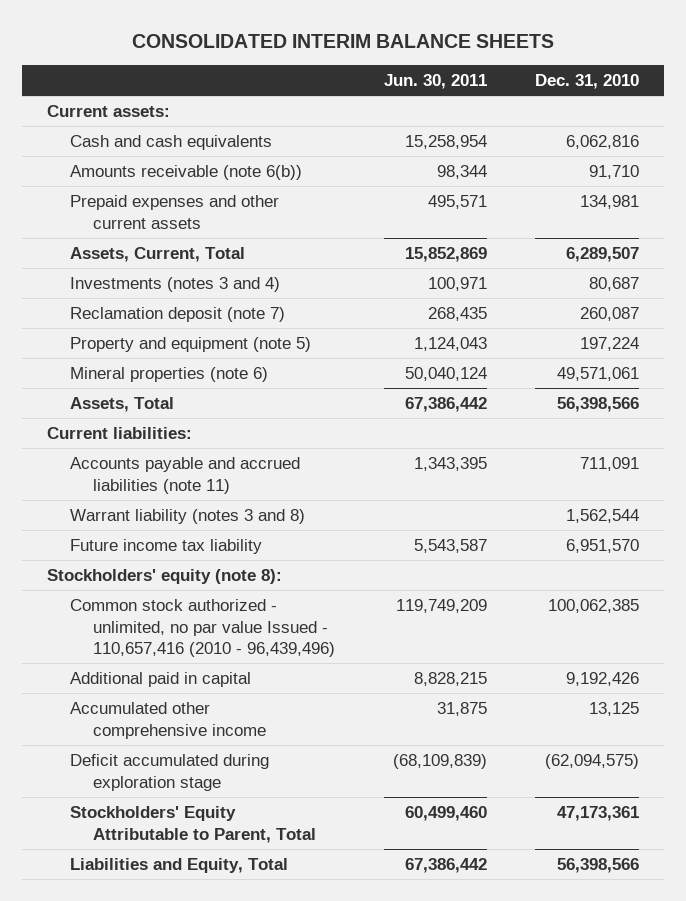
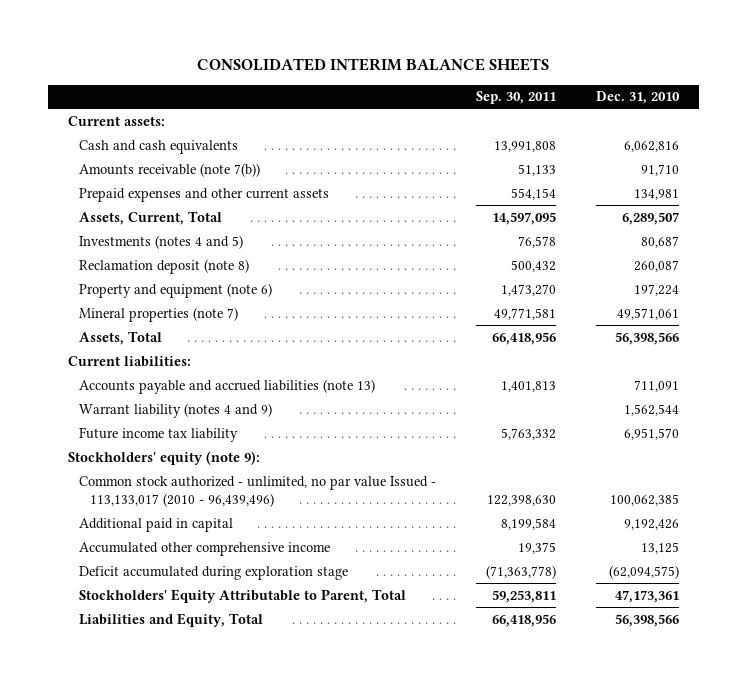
[383,73,487,89] Jun. 30, 2011 -> none
none -> [475,91,556,105] Sep. 30, 2011
[69,164,302,180] Amounts receivable (note 6(b)) -> [78,162,260,177] Amounts receivable (note 7(b))
[69,276,280,292] Investments (notes 3 and 4) -> [78,234,243,249] Investments (notes 4 and 5)
[69,306,285,322] Reclamation deposit (note 7) -> [78,258,249,274] Reclamation deposit (note 8)
[69,336,311,352] Property and equipment (note 5) -> [78,282,272,298] Property and equipment (note 6)
[69,366,268,382] Mineral properties (note 6) -> [78,306,238,322] Mineral properties (note 7)
[69,456,300,494] Accounts payable and accrued liabilities (note 11) -> [78,378,375,394] Accounts payable and accrued liabilities (note 13)
[69,508,305,524] Warrant liability (notes 3 and 8) -> [78,402,272,418] Warrant liability (notes 4 and 9)
[46,568,282,584] Stockholders' equity (note 8): -> [67,450,260,465] Stockholders' equity (note 9):
[69,598,335,658] Common stock authorized - unlimited, no par value Issued - 110,657,416 (2010 - 96,439,496) -> [78,475,436,508] Common stock authorized - unlimited, no par value Issued - 113,133,017 (2010 - 96,439,496)

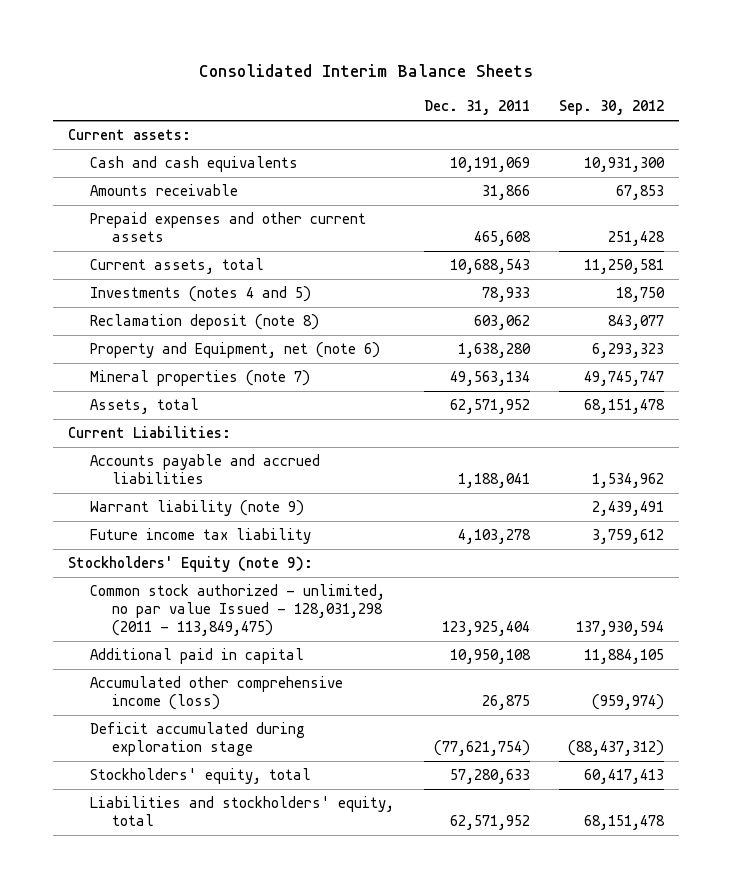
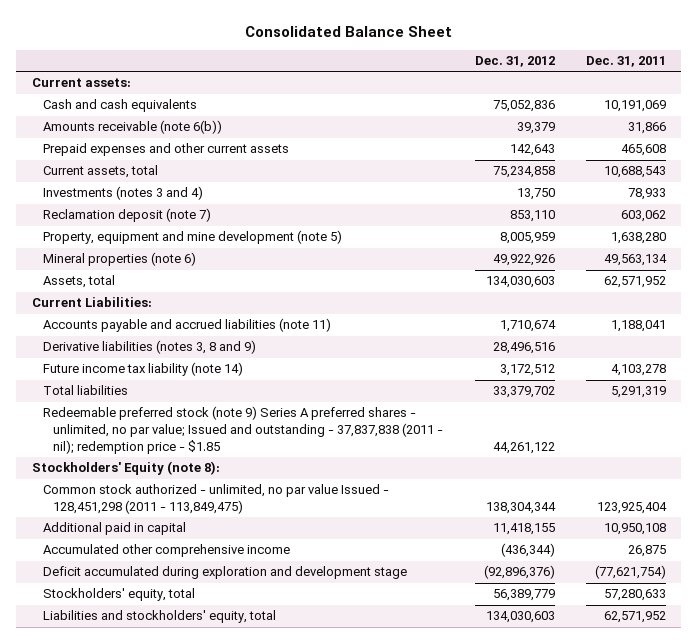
[198,63,533,77] Consolidated Interim Balance Sheets -> [244,25,452,37] Consolidated Balance Sheet
[559,100,665,116] Sep. 30, 2012 -> none
none -> [474,56,555,68] Dec. 31, 2012
[89,184,238,197] Amounts receivable -> [42,120,222,135] Amounts receivable (note 6(b))
[89,286,311,303] Investments (notes 4 and 5) -> [42,186,203,201] Investments (notes 3 and 4)
[89,314,319,331] Reclamation deposit (note 8) -> [42,208,211,223] Reclamation deposit (note 7)
[89,342,380,359] Property and Equipment, net (note 6) -> [42,230,342,245] Property, equipment and mine development (note 5)
[89,370,310,387] Mineral properties (note 7) -> [42,252,196,267] Mineral properties (note 6)
[89,500,304,517] Warrant liability (note 9) -> none
[89,454,320,485] Accounts payable and accrued liabilities -> [42,318,331,333] Accounts payable and accrued liabilities (note 11)
none -> [42,340,256,355] Derivative liabilities (notes 3, 8 and 9)
[89,528,311,545] Future income tax liability -> [42,362,243,377] Future income tax liability (note 14)
none -> [42,385,128,396] Total liabilities
none -> [42,406,444,454] Redeemable preferred stock (note 9) Series A preferred shares - unlimited, no par value; Issued and outstanding - 37,837,838 (2011 - nil); redemption price - $1.85
[67,556,313,573] Stockholders' Equity (note 9): -> [32,461,221,476] Stockholders' Equity (note 8):
[89,584,385,636] Common stock authorized - unlimited, no par value Issued - 128,031,298 (2011 - 113,849,475) -> [42,484,389,515] Common stock authorized - unlimited, no par value Issued - 128,451,298 (2011 - 113,849,475)
[89,676,343,711] Accumulated other comprehensive income (loss) -> [42,544,290,558] Accumulated other comprehensive income
[89,722,305,757] Deficit accumulated during exploration stage -> [42,566,407,580] Deficit accumulated during exploration and development stage

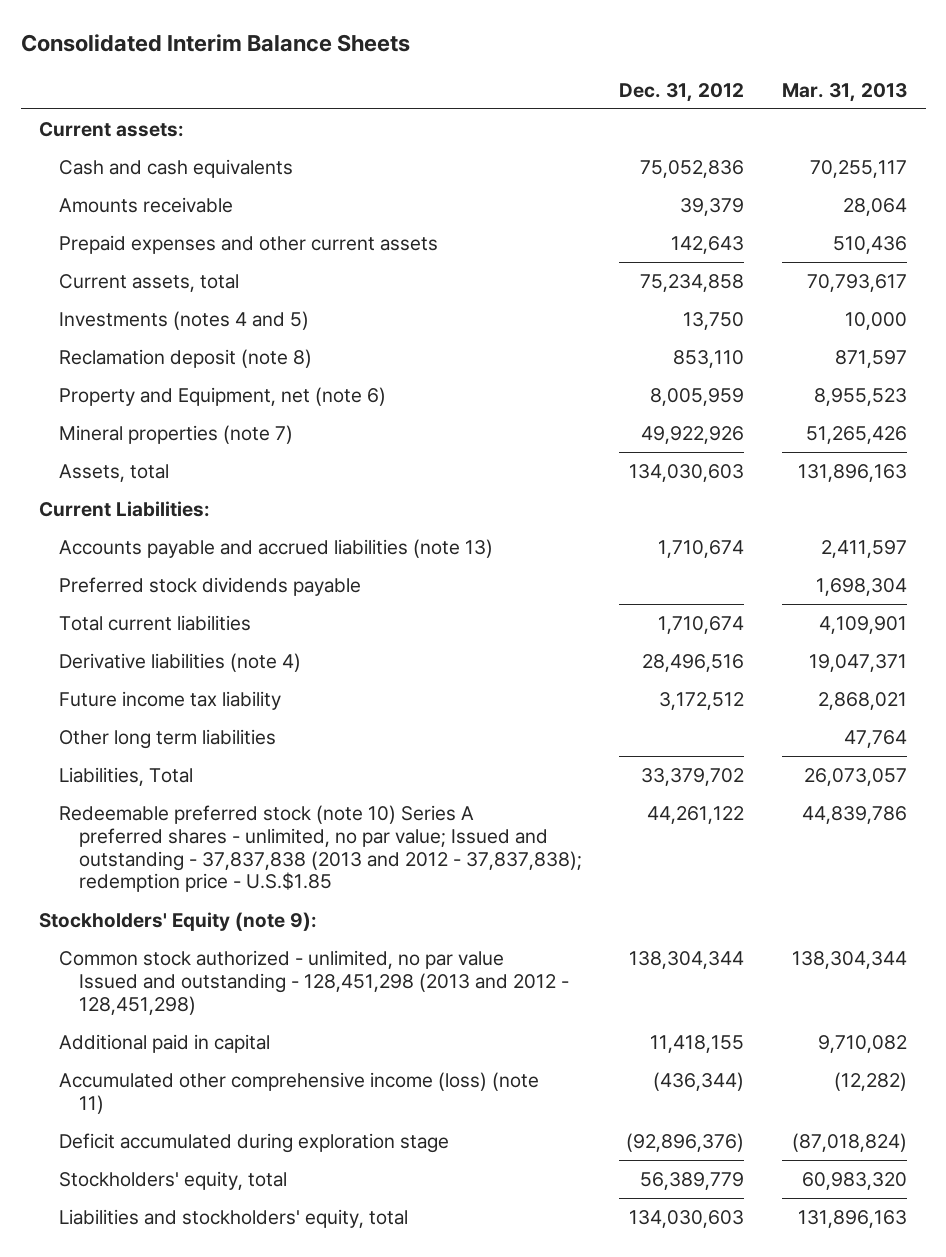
[244,25,452,37] Consolidated Balance Sheet -> [20,33,410,52] Consolidated Interim Balance Sheets
[585,56,666,68] Dec. 31, 2011 -> none
none -> [782,82,908,102] Mar. 31, 2013
[42,120,222,135] Amounts receivable (note 6(b)) -> [59,197,234,214] Amounts receivable
[42,186,203,201] Investments (notes 3 and 4) -> [59,311,310,331] Investments (notes 4 and 5)
[42,208,211,223] Reclamation deposit (note 7) -> [59,349,313,369] Reclamation deposit (note 8)
[42,230,342,245] Property, equipment and mine development (note 5) -> [59,387,387,407] Property and Equipment, net (note 6)
[42,252,196,267] Mineral properties (note 6) -> [59,425,294,445] Mineral properties (note 7)
[42,318,331,333] Accounts payable and accrued liabilities (note 11) -> [59,539,494,559] Accounts payable and accrued liabilities (note 13)
none -> [59,577,362,597] Preferred stock dividends payable
none -> [59,615,252,632] Total current liabilities
[42,340,256,355] Derivative liabilities (notes 3, 8 and 9) -> [59,653,302,673] Derivative liabilities (note 4)
[42,362,243,377] Future income tax liability (note 14) -> [59,691,282,711] Future income tax liability
none -> [59,729,277,750] Other long term liabilities
[42,385,128,396] Total liabilities -> [59,767,194,787] Liabilities, Total
[42,406,444,454] Redeemable preferred stock (note 9) Series A preferred shares - unlimited, no par value; Issued and outstanding - 37,837,838 (2011 - nil); redemption price - $1.85 -> [59,805,582,893] Redeemable preferred stock (note 10) Series A preferred shares - unlimited, no par value; Issued and outstanding - 37,837,838 (2013 and 2012 - 37,837,838); redemption price - U.S.$1.85
[32,461,221,476] Stockholders' Equity (note 8): -> [39,912,318,932] Stockholders' Equity (note 9):
[42,484,389,515] Common stock authorized - unlimited, no par value Issued - 128,451,298 (2011 - 113,849,475) -> [59,950,569,1015] Common stock authorized - unlimited, no par value Issued and outstanding - 128,451,298 (2013 and 2012 - 128,451,298)
[42,544,290,558] Accumulated other comprehensive income -> [59,1072,540,1114] Accumulated other comprehensive income (loss) (note 11)
[42,566,407,580] Deficit accumulated during exploration and development stage -> [59,1133,450,1154] Deficit accumulated during exploration stage

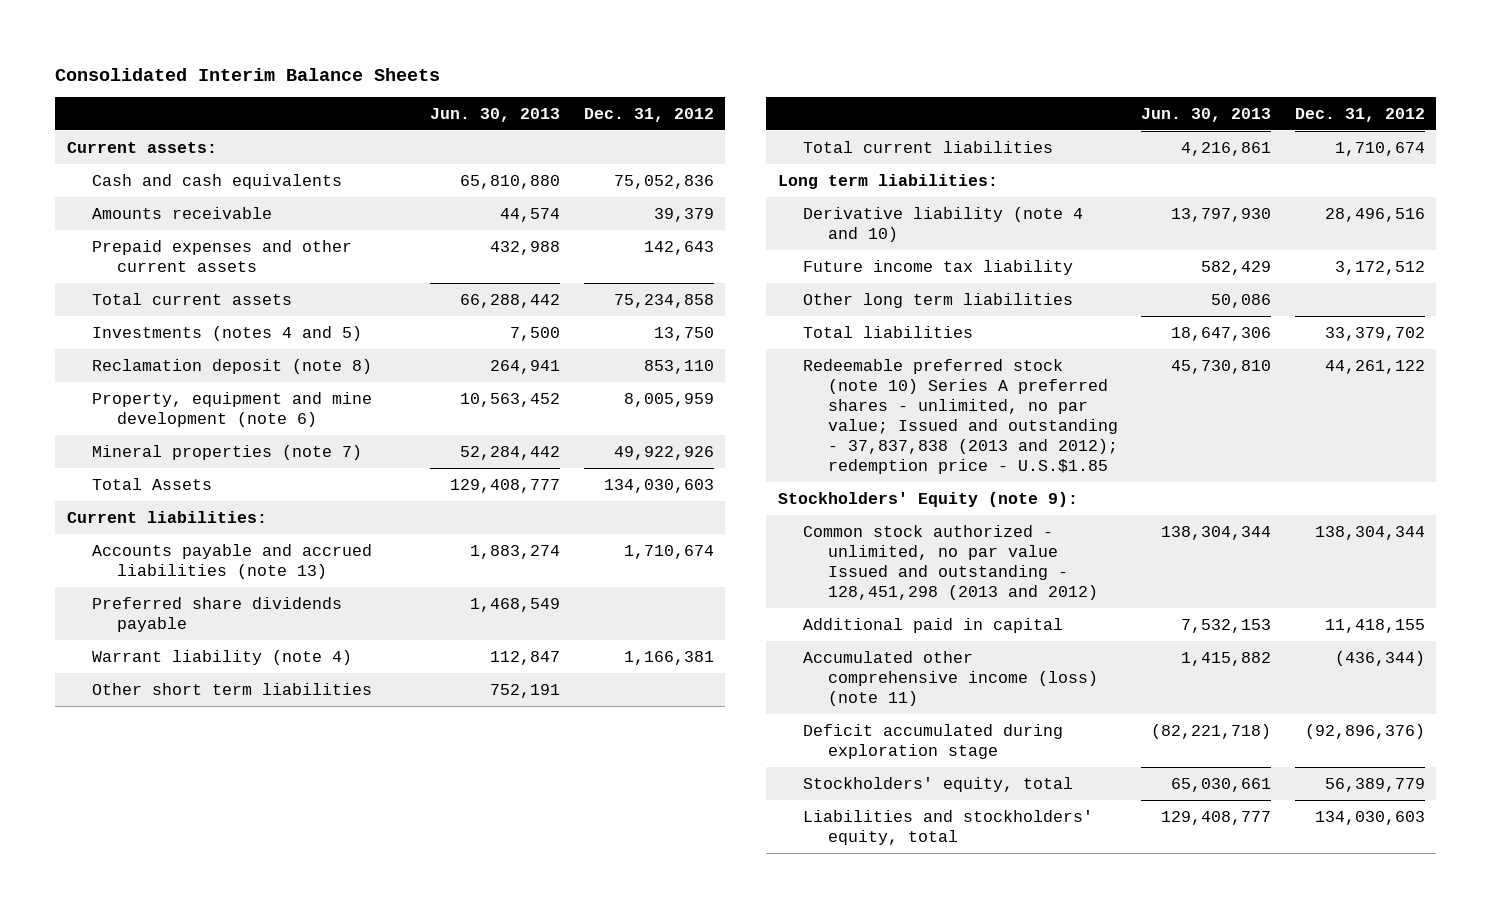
[782,82,908,102] Mar. 31, 2013 -> none
none -> [430,107,561,122] Jun. 30, 2013
[59,274,240,293] Current assets, total -> [91,292,292,305] Total current assets
[59,387,387,407] Property and Equipment, net (note 6) -> [91,391,372,427] Property, equipment and mine development (note 6)
[59,464,170,483] Assets, total -> [91,477,212,490] Total Assets
[39,501,211,518] Current Liabilities: -> [66,510,267,523] Current liabilities:
[59,577,362,597] Preferred stock dividends payable -> [91,596,342,632] Preferred share dividends payable
none -> [91,649,352,665] Warrant liability (note 4)
none -> [91,682,372,695] Other short term liabilities
none -> [777,173,998,189] Long term liabilities:
[59,653,302,673] Derivative liabilities (note 4) -> [802,206,1083,242] Derivative liability (note 4 and 10)
[59,767,194,787] Liabilities, Total -> [802,325,973,338] Total liabilities
[59,805,582,893] Redeemable preferred stock (note 10) Series A preferred shares - unlimited, no par value; Issued and outstanding - 37,837,838 (2013 and 2012 - 37,837,838); redemption price - U.S.$1.85 -> [802,358,1119,474] Redeemable preferred stock (note 10) Series A preferred shares - unlimited, no par value; Issued and outstanding - 37,837,838 (2013 and 2012); redemption price - U.S.$1.85
[59,950,569,1015] Common stock authorized - unlimited, no par value Issued and outstanding - 128,451,298 (2013 and 2012 - 128,451,298) -> [802,524,1099,600] Common stock authorized - unlimited, no par value Issued and outstanding - 128,451,298 (2013 and 2012)

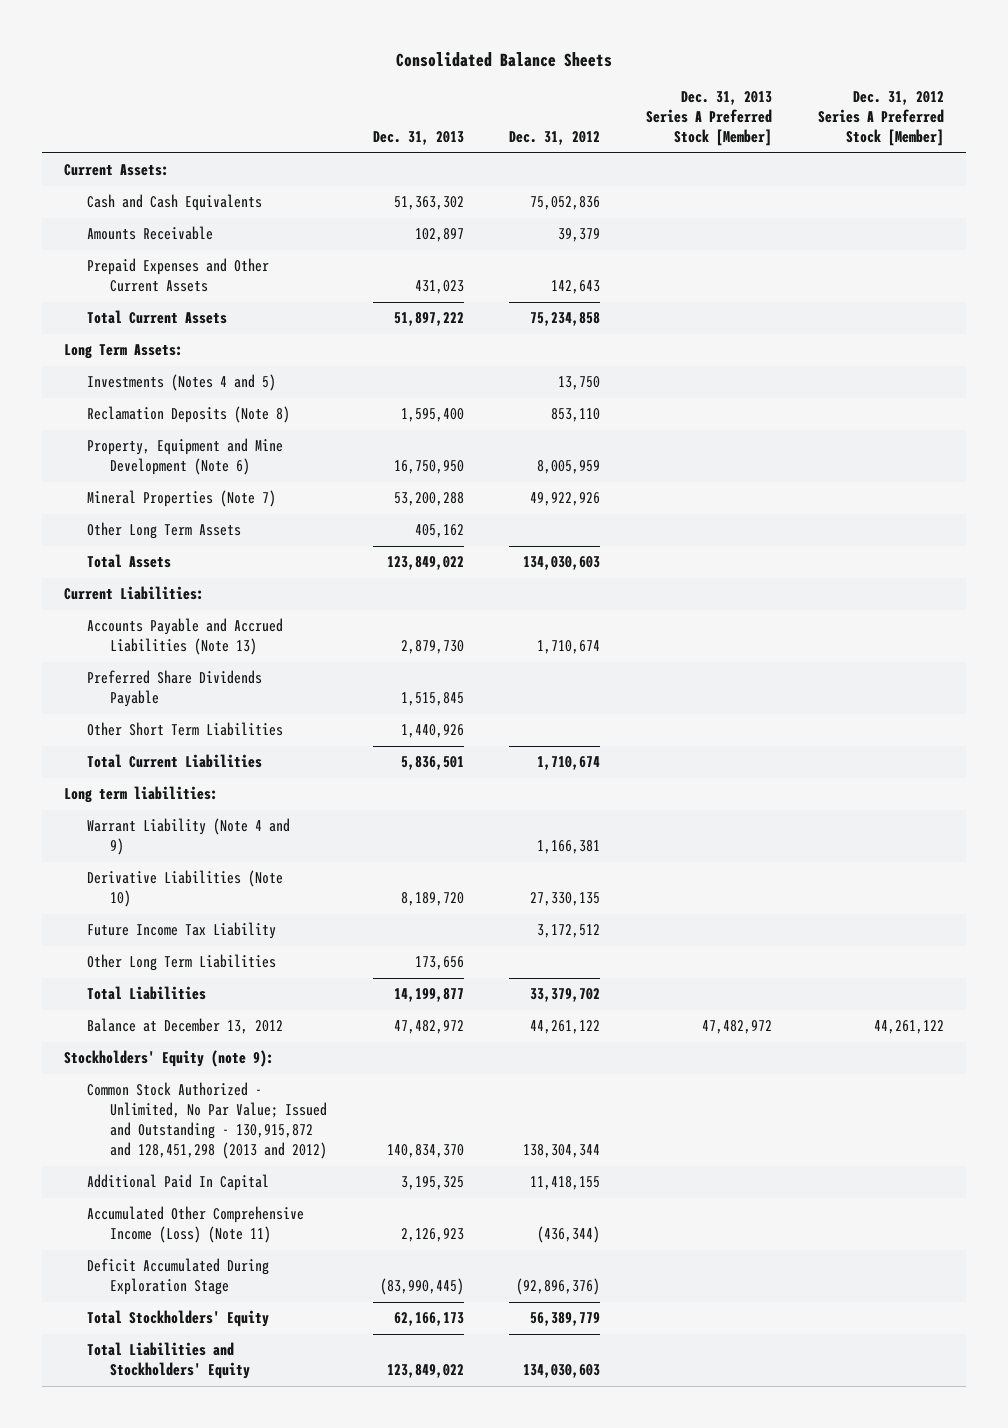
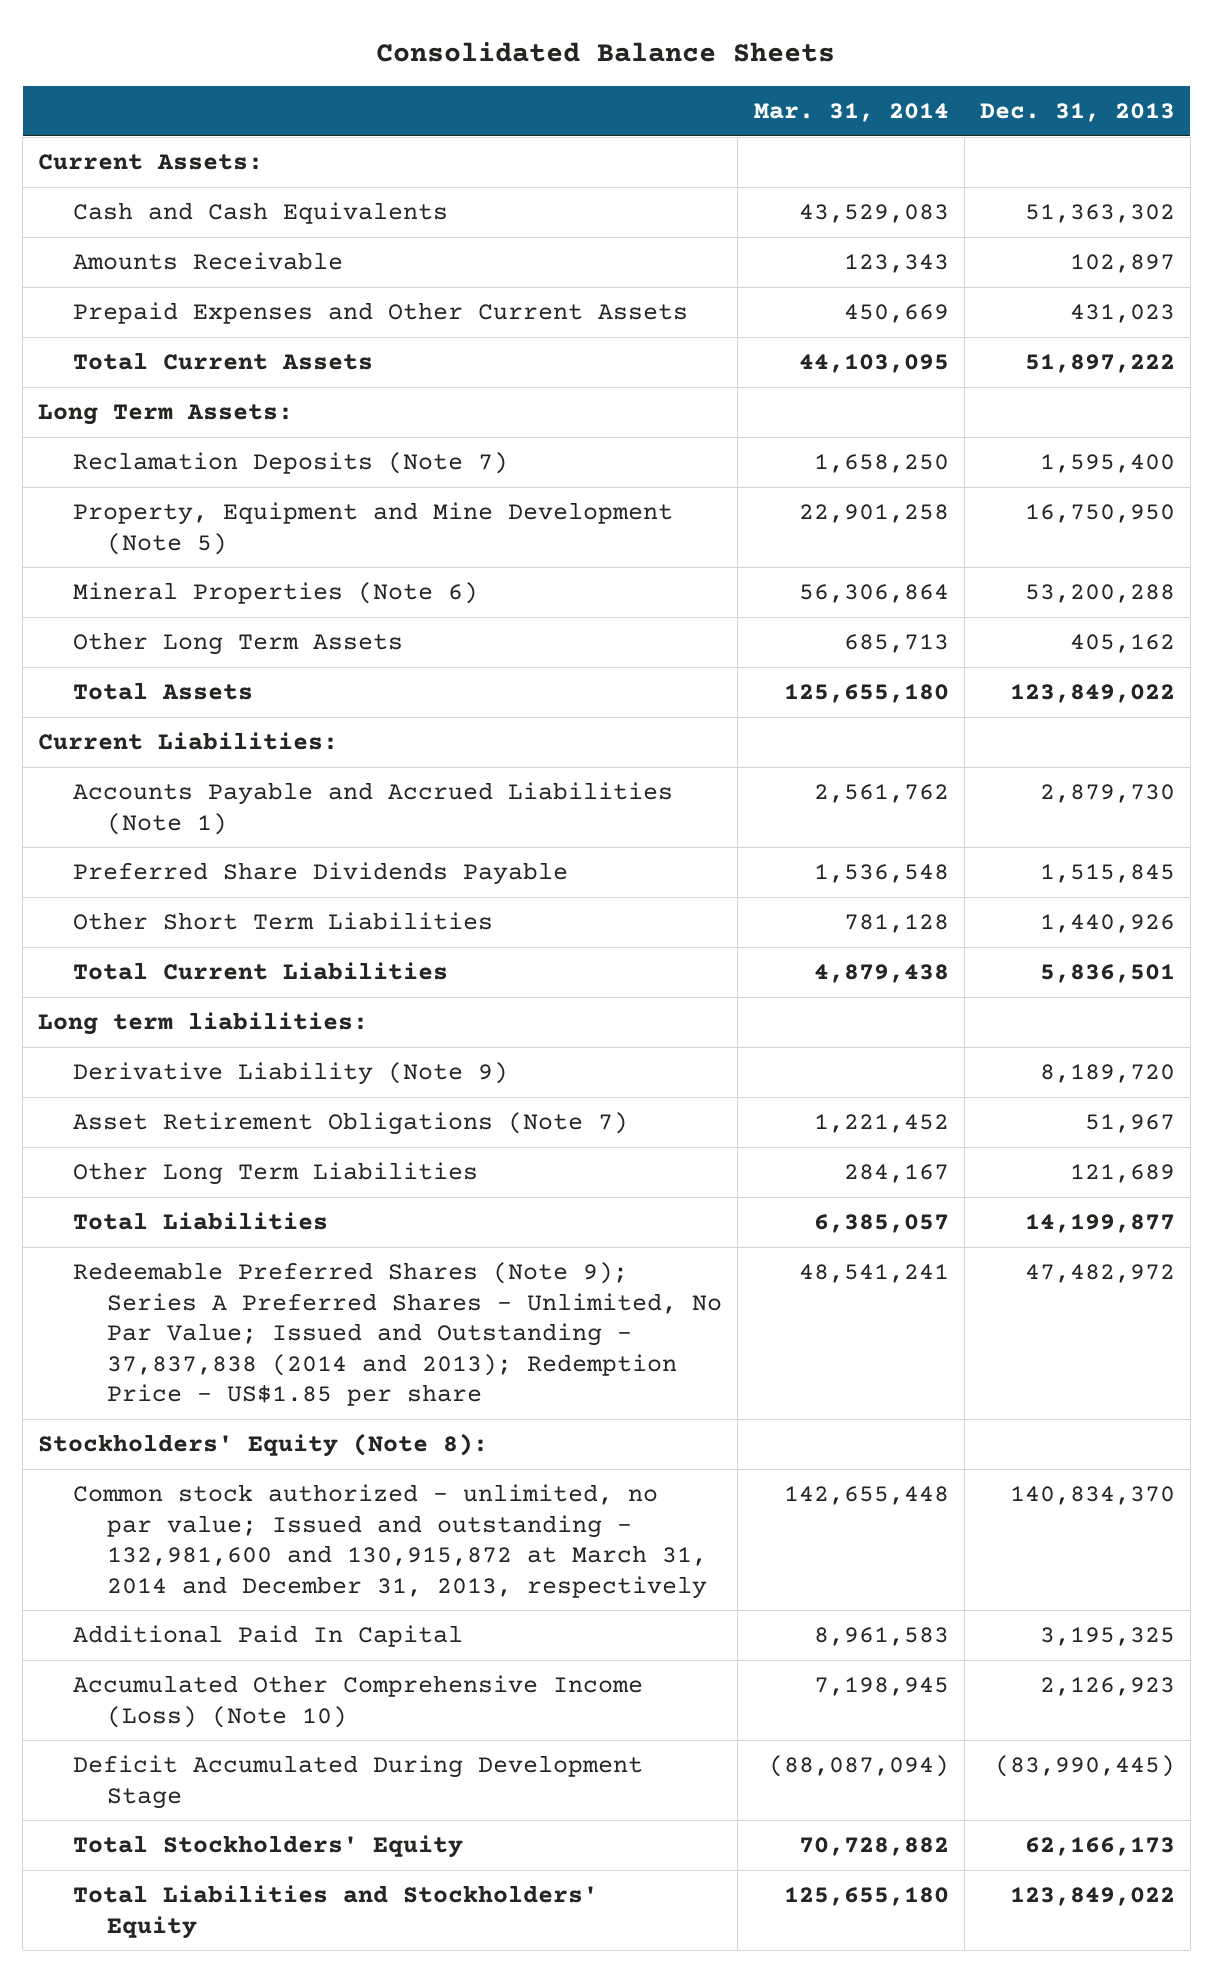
[509,131,601,146] Dec. 31, 2012 -> none
[646,91,773,147] Dec. 31, 2013 Series A Preferred Stock [Member] -> none
[817,91,944,147] Dec. 31, 2012 Series A Preferred Stock [Member] -> none
none -> [753,102,949,122] Mar. 31, 2014
[87,374,277,392] Investments (Notes 4 and 5) -> none
[87,406,291,424] Reclamation Deposits (Note 8) -> [72,452,508,475] Reclamation Deposits (Note 7)
[87,438,284,476] Property, Equipment and Mine Development (Note 6) -> [72,502,673,555] Property, Equipment and Mine Development (Note 5)
[87,490,277,508] Mineral Properties (Note 7) -> [72,582,478,605] Mineral Properties (Note 6)
[87,618,284,656] Accounts Payable and Accrued Liabilities (Note 13) -> [72,782,673,835] Accounts Payable and Accrued Liabilities (Note 1)
[87,818,291,856] Warrant Liability (Note 4 and 9) -> none
[87,922,277,940] Future Income Tax Liability -> none
[87,870,284,908] Derivative Liabilities (Note 10) -> [72,1062,508,1086] Derivative Liability (Note 9)
none -> [72,1112,628,1136] Asset Retirement Obligations (Note 7)
[414,956,464,971] 173,656 -> [1069,1164,1175,1184] 121,689
[87,1018,284,1035] Balance at December 13, 2012 -> [72,1262,723,1407] Redeemable Preferred Shares (Note 9); Series A Preferred Shares - Unlimited, No Par Value; Issued and Outstanding - 37,837,838 (2014 and 2013); Redemption Price - US$1.85 per share
[64,1050,275,1068] Stockholders' Equity (note 9): -> [38,1433,489,1458] Stockholders' Equity (Note 8):
[87,1082,328,1160] Common Stock Authorized - Unlimited, No Par Value; Issued and Outstanding - 130,915,872 and 128,451,298 (2013 and 2012) -> [72,1484,708,1599] Common stock authorized - unlimited, no par value; Issued and outstanding - 132,981,600 and 130,915,872 at March 31, 2014 and December 31, 2013, respectively
[87,1206,305,1244] Accumulated Other Comprehensive Income (Loss) (Note 11) -> [72,1675,643,1728] Accumulated Other Comprehensive Income (Loss) (Note 10)
[87,1258,270,1296] Deficit Accumulated During Exploration Stage -> [72,1755,643,1809] Deficit Accumulated During Development Stage

